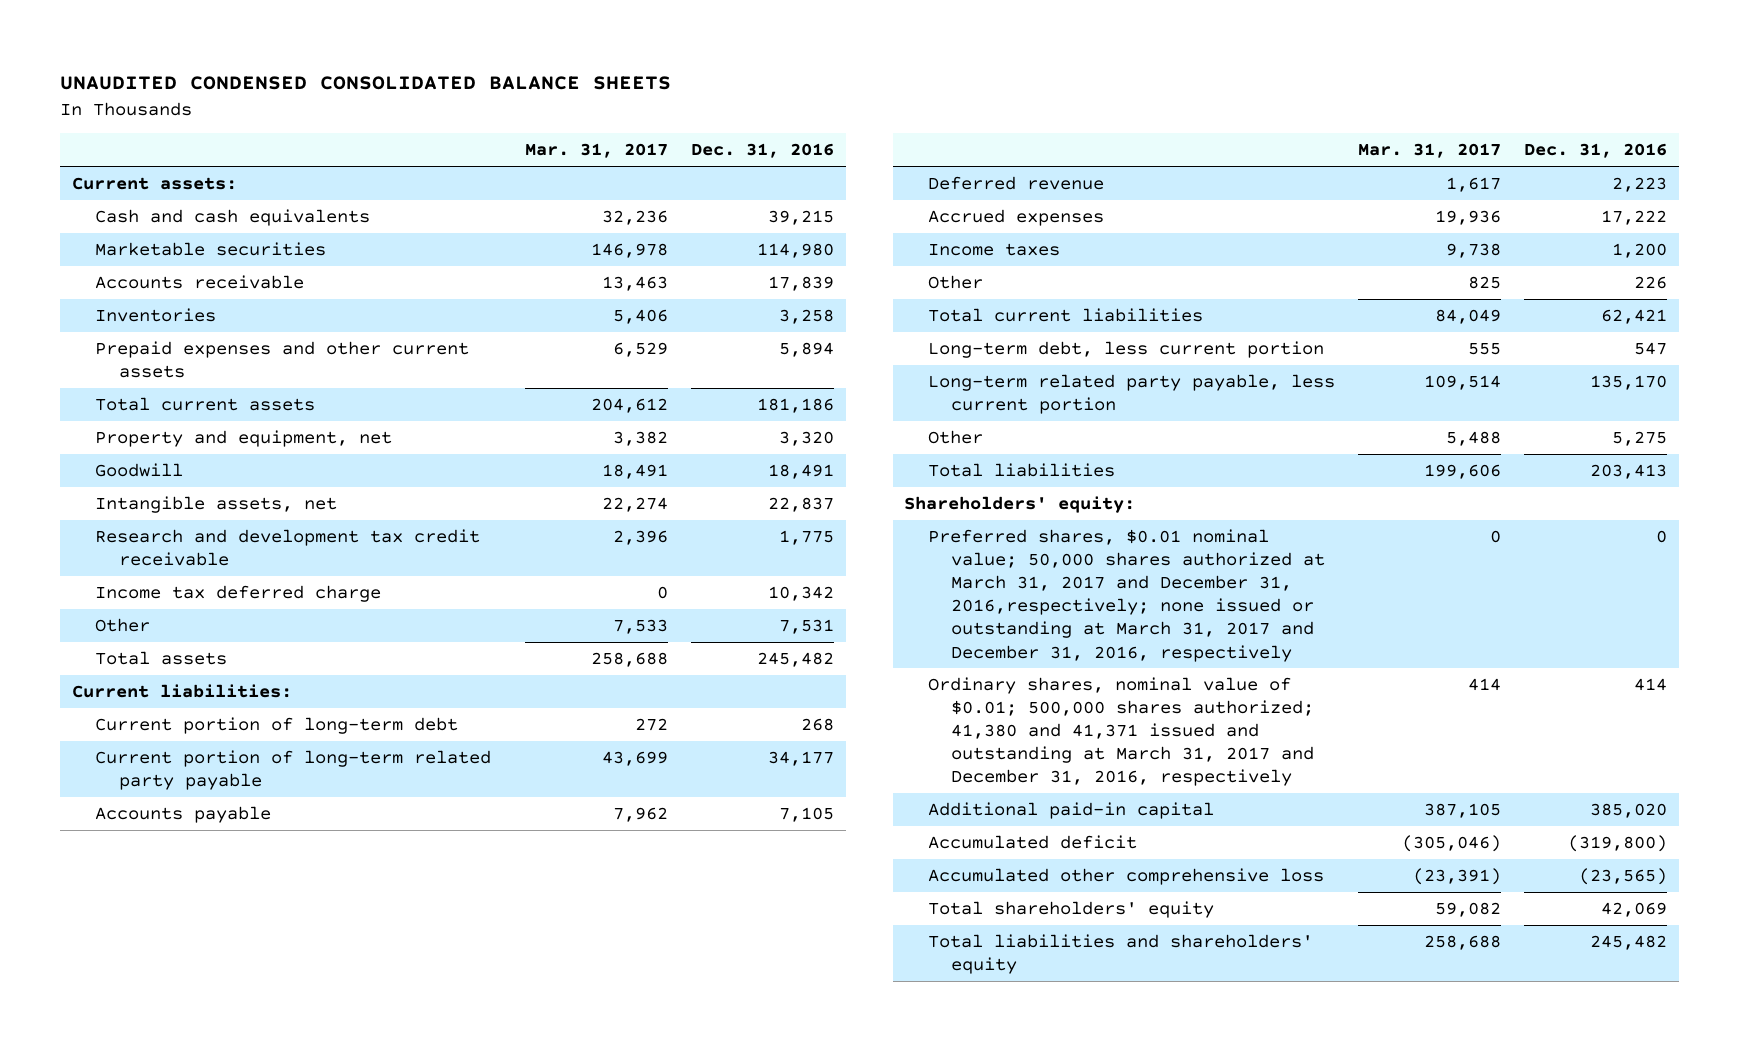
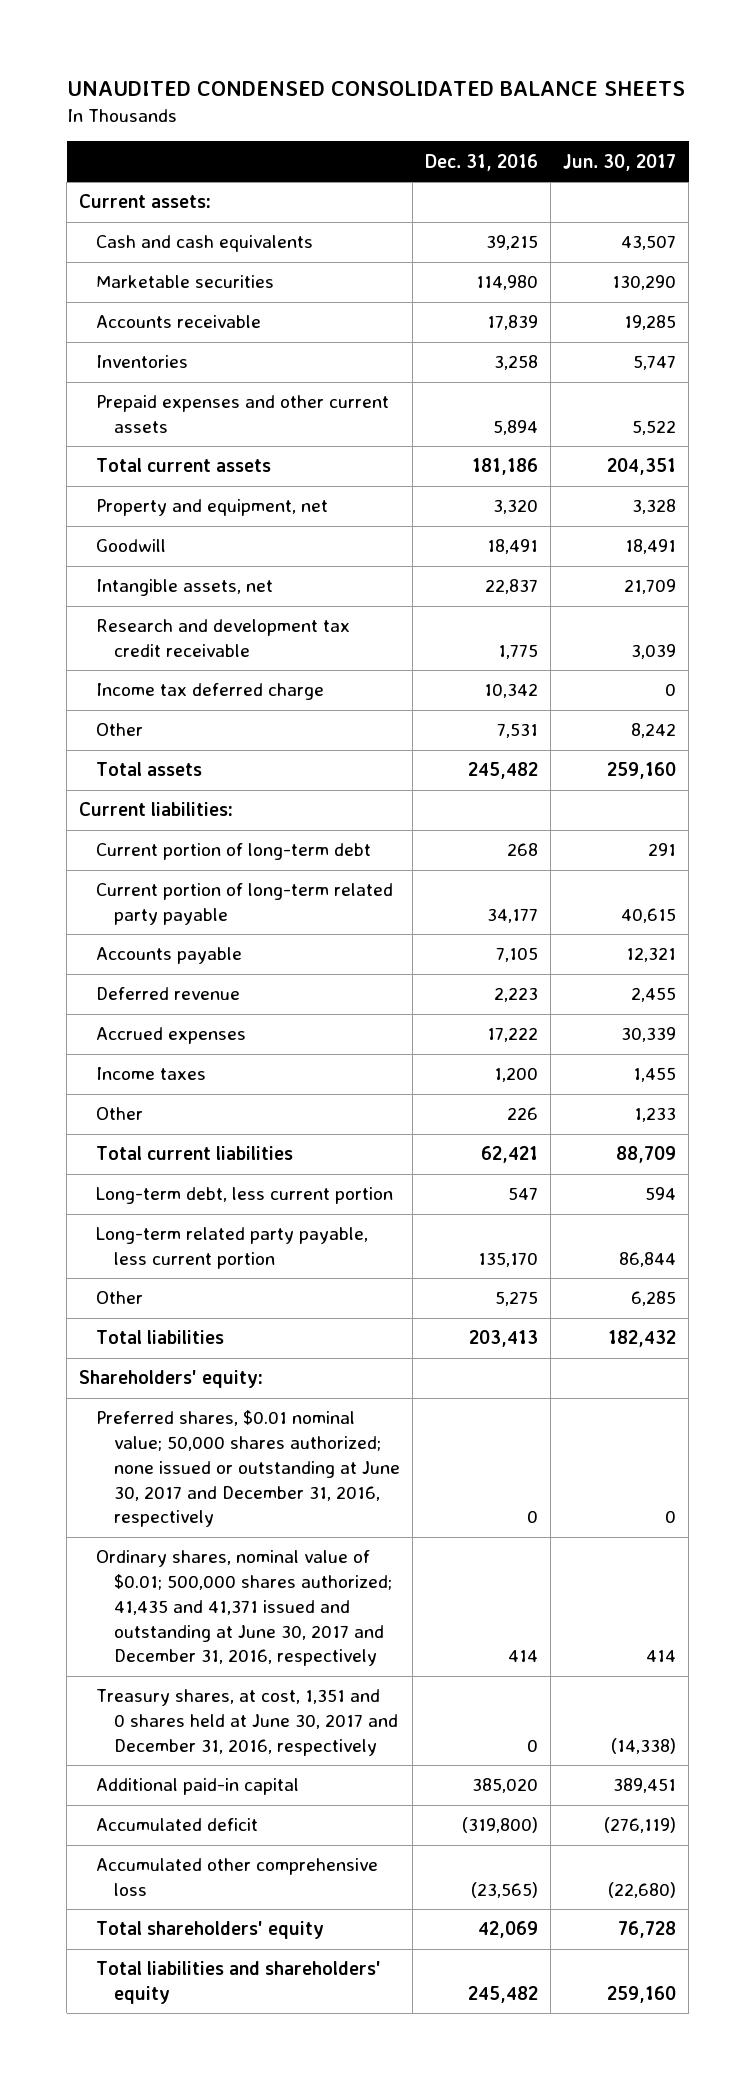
[525,143,669,159] Mar. 31, 2017 -> none
none -> [562,153,676,171] Jun. 30, 2017
[927,529,1326,662] Preferred shares, $0.01 nominal value; 50,000 shares authorized at March 31, 2017 and December 31, 2016,respectively; none issued or outstanding at March 31, 2017 and December 31, 2016, respectively -> [96,1410,400,1528] Preferred shares, $0.01 nominal value; 50,000 shares authorized; none issued or outstanding at June 30, 2017 and December 31, 2016, respectively
[927,677,1315,787] Ordinary shares, nominal value of $0.01; 500,000 shares authorized; 41,380 and 41,371 issued and outstanding at March 31, 2017 and December 31, 2016, respectively -> [96,1550,392,1667] Ordinary shares, nominal value of $0.01; 500,000 shares authorized; 41,435 and 41,371 issued and outstanding at June 30, 2017 and December 31, 2016, respectively
none -> [96,1689,398,1756] Treasury shares, at cost, 1,351 and 0 shares held at June 30, 2017 and December 31, 2016, respectively

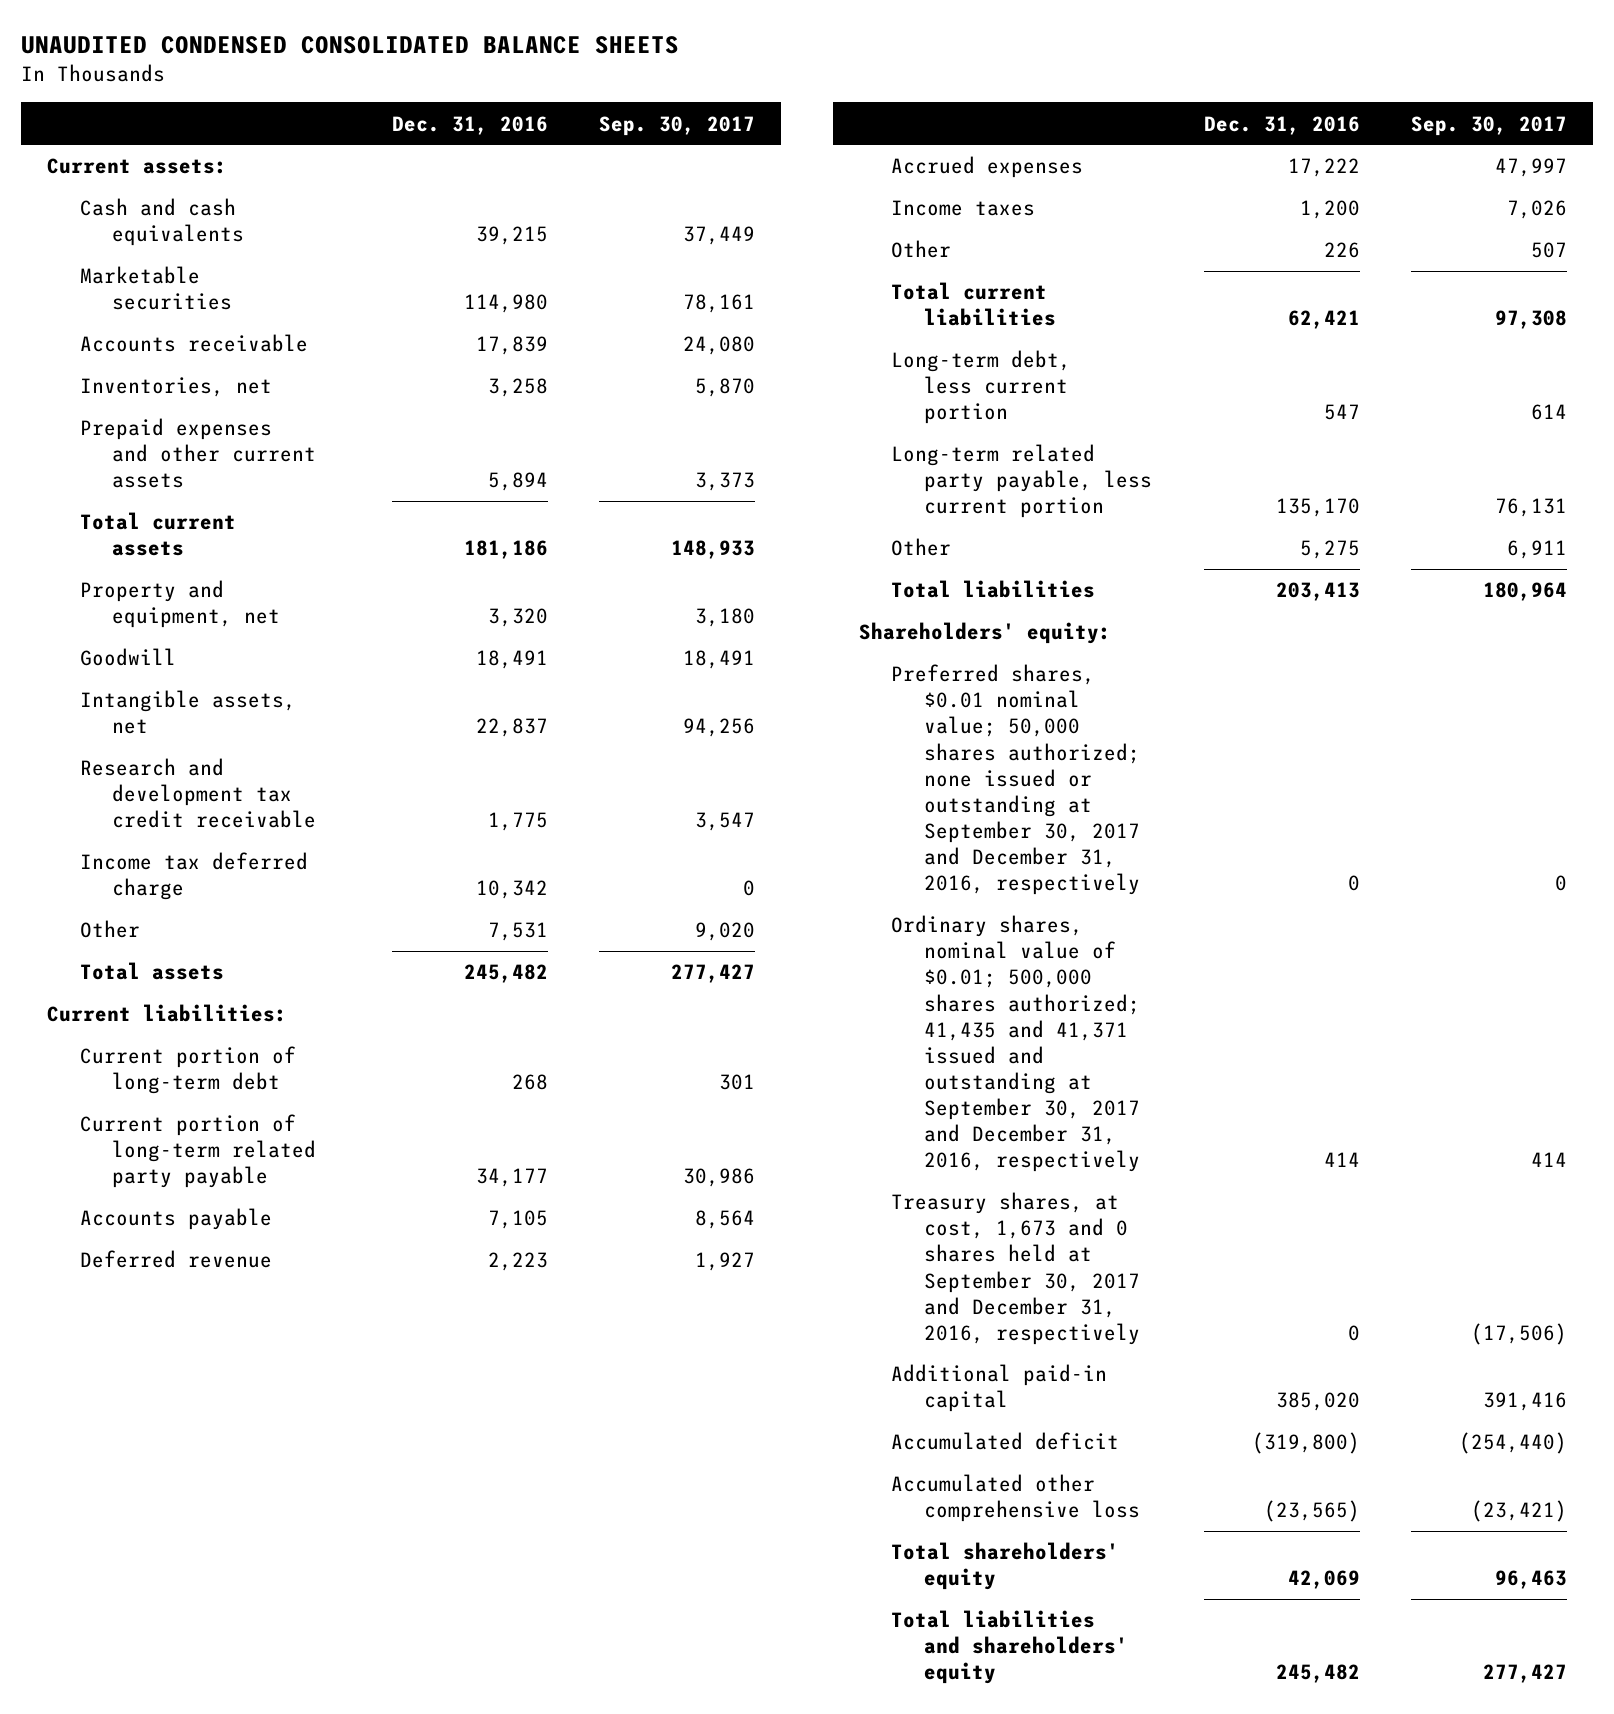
[562,153,676,171] Jun. 30, 2017 -> none
none -> [599,115,756,136] Sep. 30, 2017
[96,355,189,369] Inventories -> [79,377,272,398] Inventories, net
[96,1410,400,1528] Preferred shares, $0.01 nominal value; 50,000 shares authorized; none issued or outstanding at June 30, 2017 and December 31, 2016, respectively -> [891,664,1140,895] Preferred shares, $0.01 nominal value; 50,000 shares authorized; none issued or outstanding at September 30, 2017 and December 31, 2016, respectively
[96,1550,392,1667] Ordinary shares, nominal value of $0.01; 500,000 shares authorized; 41,435 and 41,371 issued and outstanding at June 30, 2017 and December 31, 2016, respectively -> [891,915,1140,1172] Ordinary shares, nominal value of $0.01; 500,000 shares authorized; 41,435 and 41,371 issued and outstanding at September 30, 2017 and December 31, 2016, respectively
[96,1689,398,1756] Treasury shares, at cost, 1,351 and 0 shares held at June 30, 2017 and December 31, 2016, respectively -> [891,1192,1140,1345] Treasury shares, at cost, 1,673 and 0 shares held at September 30, 2017 and December 31, 2016, respectively

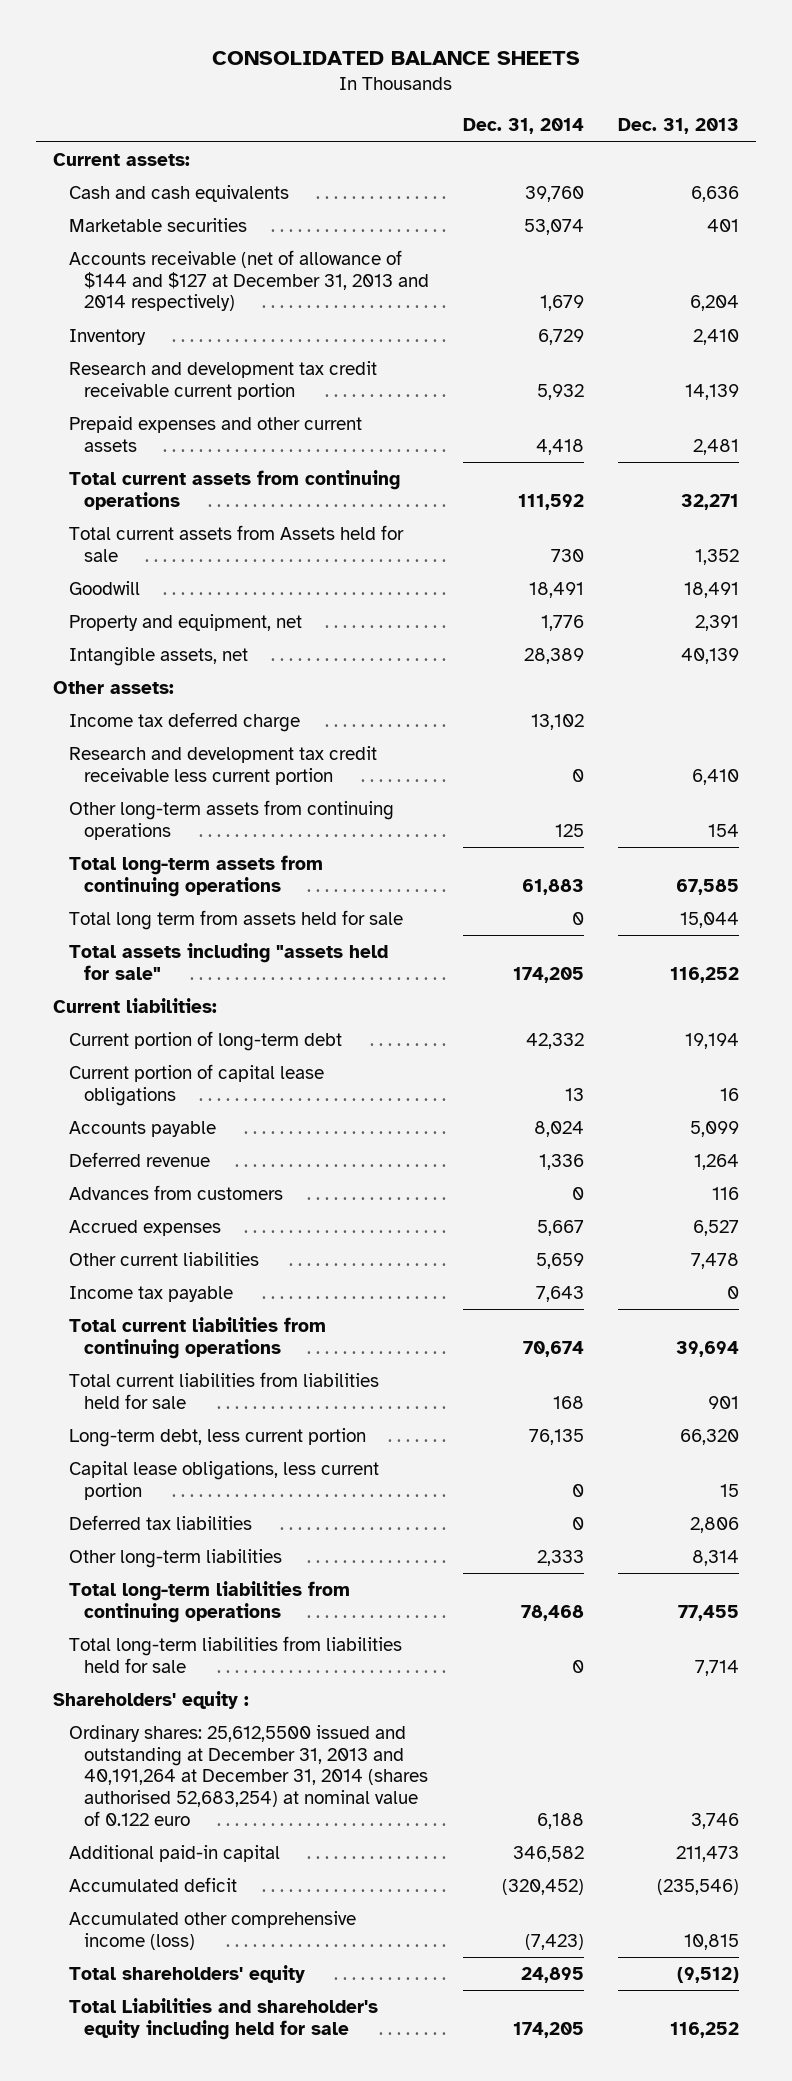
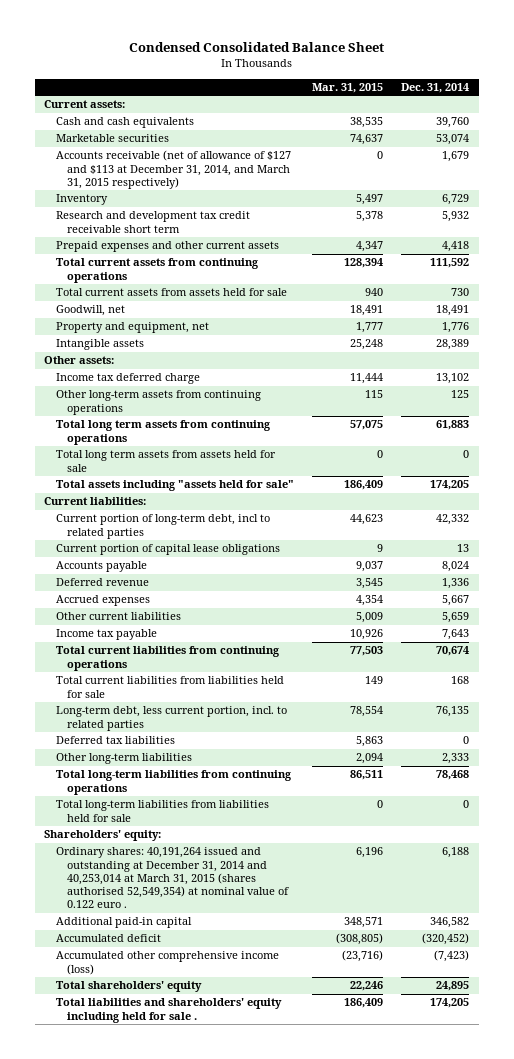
[211,50,580,65] CONSOLIDATED BALANCE SHEETS -> [128,42,384,53] Condensed Consolidated Balance Sheet
[617,118,739,135] Dec. 31, 2013 -> none
none -> [312,83,384,94] Mar. 31, 2015
[68,249,430,312] Accounts receivable (net of allowance of $144 and $127 at December 31, 2013 and 2014 respectively) -> [55,150,291,189] Accounts receivable (net of allowance of $127 and $113 at December 31, 2014, and March 31, 2015 respectively)
[68,360,377,400] Research and development tax credit receivable current portion -> [55,211,250,233] Research and development tax credit receivable short term
[68,524,404,562] Total current assets from Assets held for sale -> [55,288,287,297] Total current assets from assets held for sale
[68,580,140,595] Goodwill -> [55,305,125,317] Goodwill, net
[68,646,248,666] Intangible assets, net -> [55,339,144,351] Intangible assets
[68,745,377,785] Research and development tax credit receivable less current portion -> none
[68,854,323,897] Total long-term assets from continuing operations -> [55,420,271,445] Total long term assets from continuing operations
[68,909,403,930] Total long term from assets held for sale -> [55,450,276,472] Total long term assets from assets held for sale
[68,1030,342,1051] Current portion of long-term debt -> [55,514,270,539] Current portion of long-term debt, incl to related parties
[68,1184,283,1200] Advances from customers -> none
[68,1460,379,1500] Capital lease obligations, less current portion -> none
[68,1427,366,1447] Long-term debt, less current portion -> [55,706,287,731] Long-term debt, less current portion, incl. to related parties
[52,1690,249,1709] Shareholders' equity : -> [44,830,162,842] Shareholders' equity:
[68,1724,429,1827] Ordinary shares: 25,612,5500 issued and outstanding at December 31, 2013 and 40,191,264 at December 31, 2014 (shares authorised 52,683,254) at nominal value of 0.122 euro -> [55,847,290,909] Ordinary shares: 40,191,264 issued and outstanding at December 31, 2014 and 40,253,014 at March 31, 2015 (shares authorised 52,549,354) at nominal value of 0.122 euro .
[68,1997,378,2040] Total Liabilities and shareholder's equity including held for sale -> [55,998,282,1023] Total liabilities and shareholders' equity including held for sale .

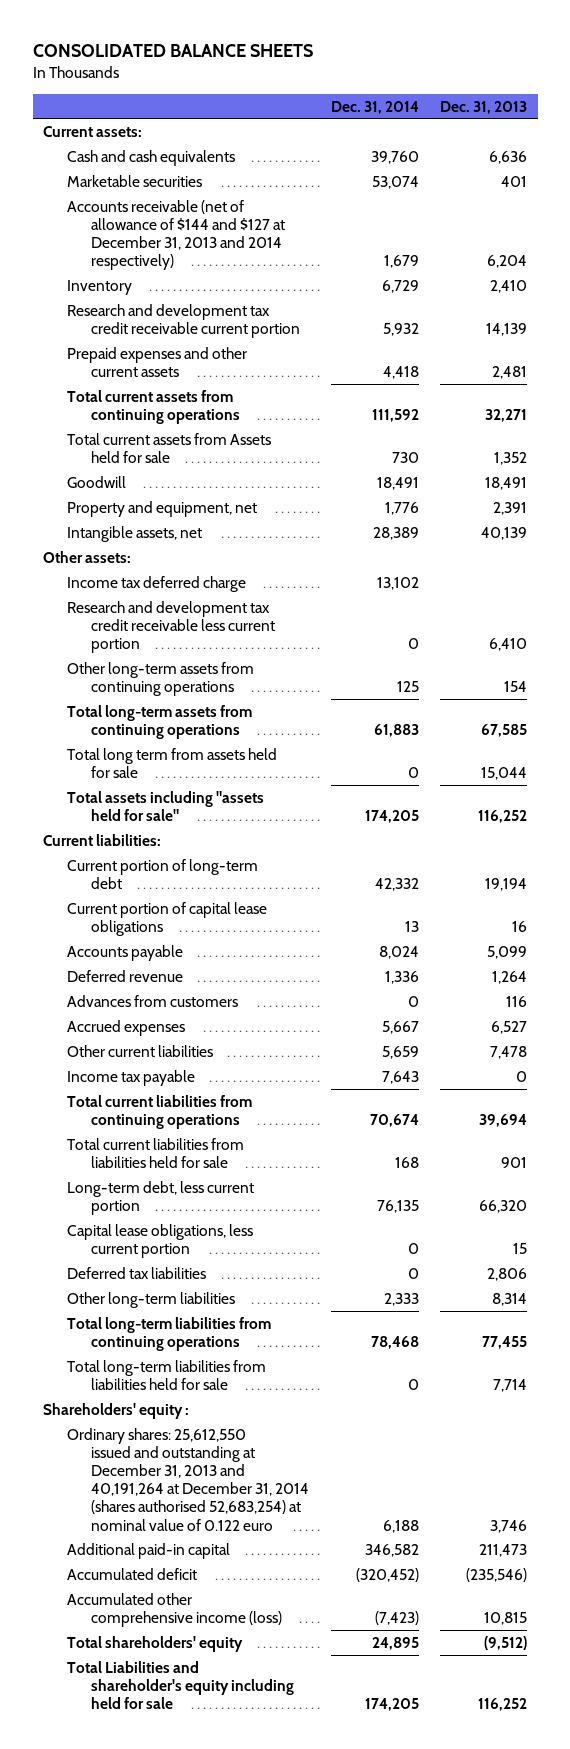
[128,42,384,53] Condensed Consolidated Balance Sheet -> [32,43,313,57] CONSOLIDATED BALANCE SHEETS
[312,83,384,94] Mar. 31, 2015 -> none
none -> [439,100,527,114] Dec. 31, 2013
[55,150,291,189] Accounts receivable (net of allowance of $127 and $113 at December 31, 2014, and March 31, 2015 respectively) -> [67,199,286,271] Accounts receivable (net of allowance of $144 and $127 at December 31, 2013 and 2014 respectively)
[55,211,250,233] Research and development tax credit receivable short term -> [67,303,301,338] Research and development tax credit receivable current portion
[55,288,287,297] Total current assets from assets held for sale -> [67,432,272,463] Total current assets from Assets held for sale
[55,305,125,317] Goodwill, net -> [67,475,127,488] Goodwill
[55,339,144,351] Intangible assets -> [67,525,203,542] Intangible assets, net
none -> [67,600,276,654] Research and development tax credit receivable less current portion
[55,420,271,445] Total long term assets from continuing operations -> [67,704,253,739] Total long-term assets from continuing operations
[55,450,276,472] Total long term assets from assets held for sale -> [67,747,278,778] Total long term from assets held for sale
[55,514,270,539] Current portion of long-term debt, incl to related parties -> [67,858,259,889] Current portion of long-term debt
none -> [67,994,239,1007] Advances from customers
[55,706,287,731] Long-term debt, less current portion, incl. to related parties -> [67,1180,255,1215] Long-term debt, less current portion
none -> [67,1223,254,1258] Capital lease obligations, less current portion
[44,830,162,842] Shareholders' equity: -> [43,1402,190,1419] Shareholders' equity :
[55,847,290,909] Ordinary shares: 40,191,264 issued and outstanding at December 31, 2014 and 40,253,014 at March 31, 2015 (shares authorised 52,549,354) at nominal value of 0.122 euro . -> [67,1427,310,1531] Ordinary shares: 25,612,550 issued and outstanding at December 31, 2013 and 40,191,264 at December 31, 2014 (shares authorised 52,683,254) at nominal value of 0.122 euro
[55,998,282,1023] Total liabilities and shareholders' equity including held for sale . -> [67,1660,295,1710] Total Liabilities and shareholder's equity including held for sale

